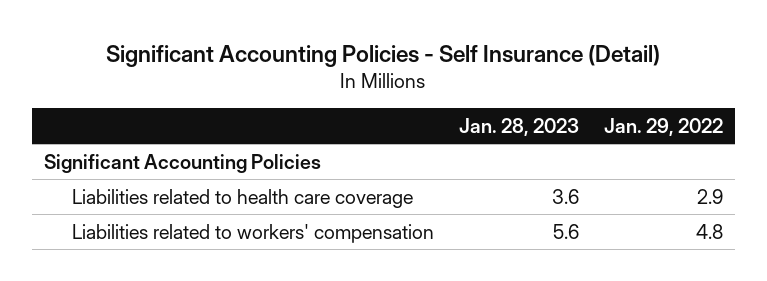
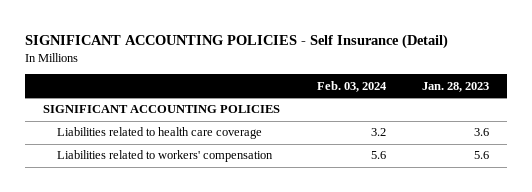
[106,44,661,67] Significant Accounting Policies - Self Insurance (Detail) -> [25,33,449,49] SIGNIFICANT ACCOUNTING POLICIES - Self Insurance (Detail)
[603,117,723,136] Jan. 29, 2022 -> none
none -> [316,80,387,92] Feb. 03, 2024
[44,153,322,173] Significant Accounting Policies -> [43,105,281,114] SIGNIFICANT ACCOUNTING POLICIES

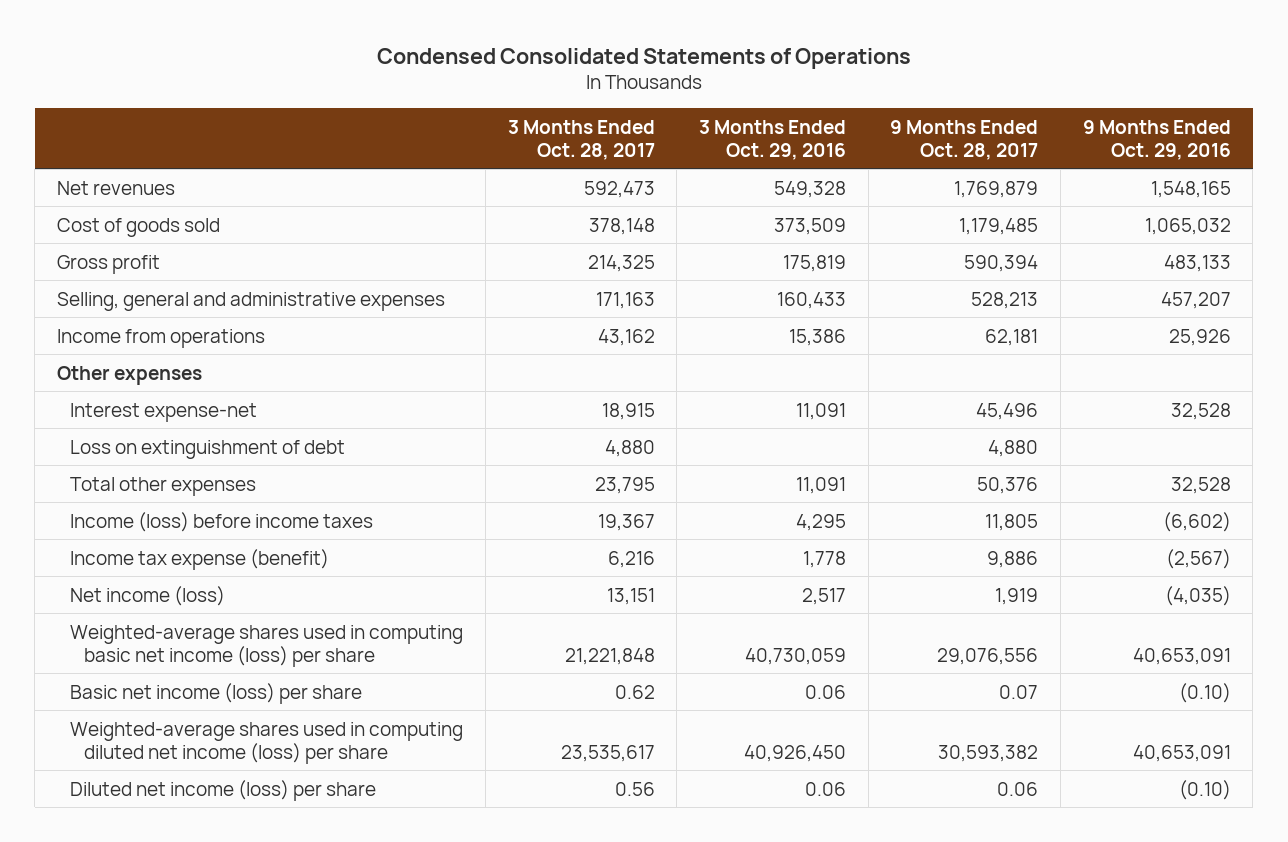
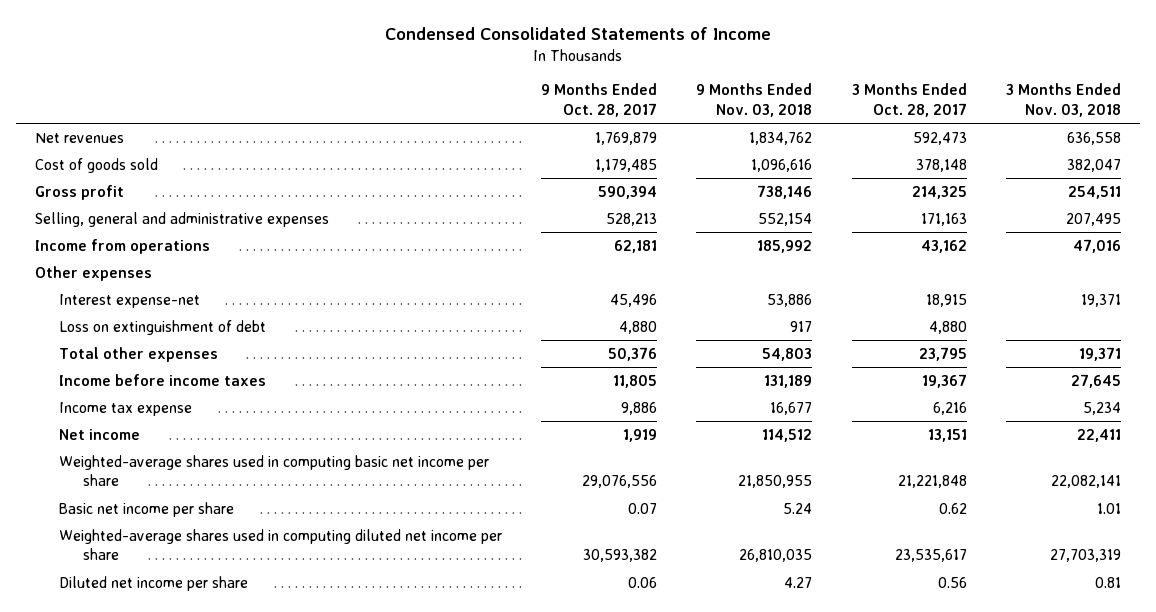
[376,47,911,69] Condensed Consolidated Statements of Operations -> [384,26,771,40] Condensed Consolidated Statements of Income
[698,119,846,160] 3 Months Ended Oct. 29, 2016 -> none
[1082,119,1231,160] 9 Months Ended Oct. 29, 2016 -> none
none -> [696,83,813,117] 9 Months Ended Nov. 03, 2018
none -> [1005,83,1121,117] 3 Months Ended Nov. 03, 2018
[70,511,374,532] Income (loss) before income taxes -> [59,373,267,386] Income before income taxes
[70,548,330,570] Income tax expense (benefit) -> [59,401,193,416] Income tax expense
[70,585,226,606] Net income (loss) -> [59,428,141,440] Net income
[70,624,464,667] Weighted-average shares used in computing basic net income (loss) per share -> [59,454,490,487] Weighted-average shares used in computing basic net income per share
[70,682,363,704] Basic net income (loss) per share -> [59,501,235,517] Basic net income per share
[70,721,464,764] Weighted-average shares used in computing diluted net income (loss) per share -> [59,528,503,561] Weighted-average shares used in computing diluted net income per share
[70,779,377,801] Diluted net income (loss) per share -> [59,575,249,591] Diluted net income per share

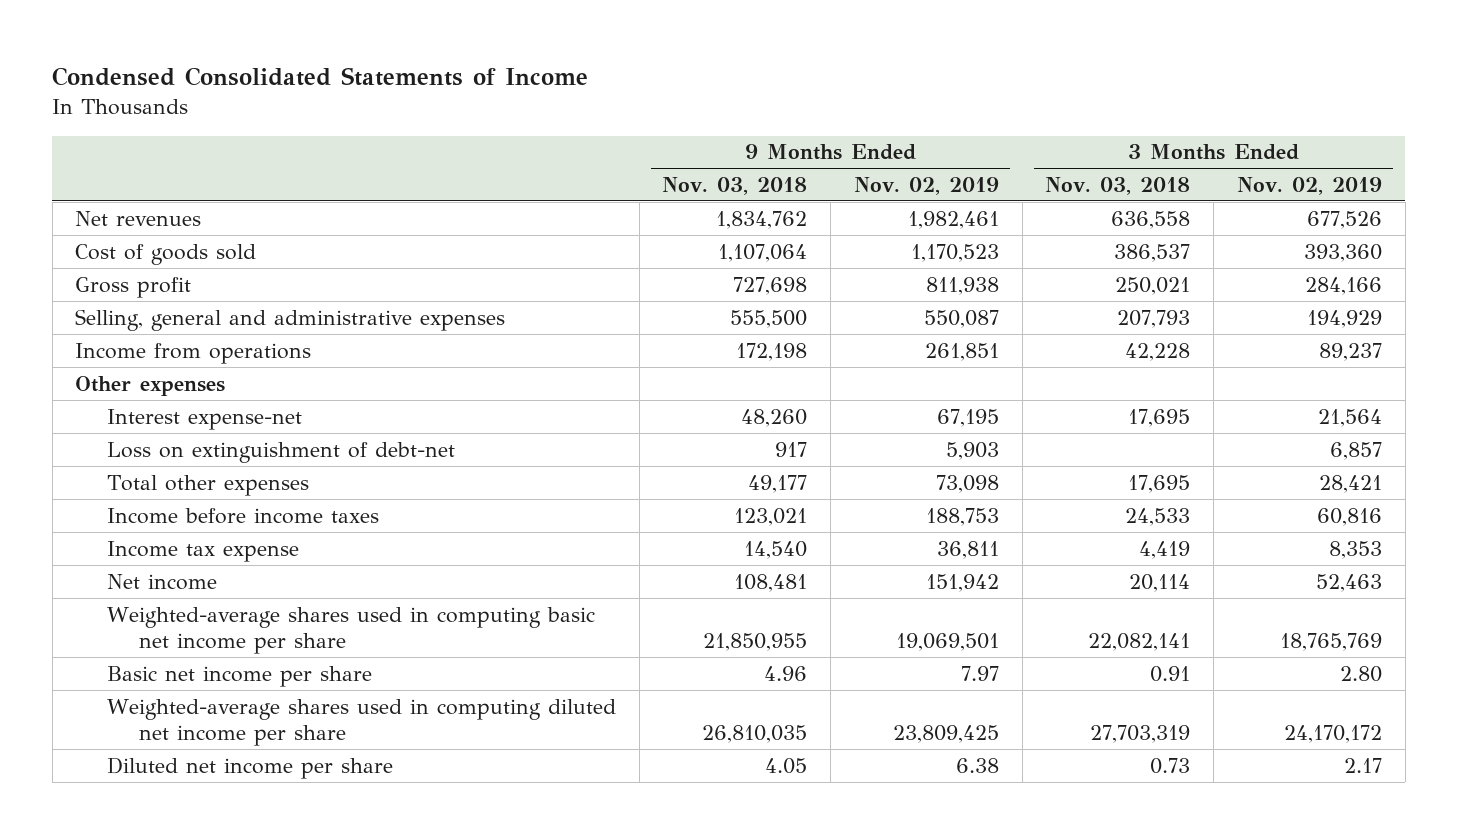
[541,83,658,117] 9 Months Ended Oct. 28, 2017 -> none
[851,83,967,117] 3 Months Ended Oct. 28, 2017 -> none
none -> [853,176,999,195] Nov. 02, 2019
none -> [1236,176,1382,195] Nov. 02, 2019
[751,158,813,172] 1,096,616 -> [718,243,808,262] 1,107,064
[1066,158,1121,172] 382,047 -> [1114,243,1191,262] 386,537
[757,184,813,199] 738,146 -> [733,276,808,295] 727,698
[1067,185,1121,199] 254,511 -> [1115,276,1191,295] 250,021
[758,212,813,226] 552,154 -> [730,309,808,328] 555,500
[1065,212,1121,226] 207,495 -> [1117,309,1191,328] 207,793
[757,239,813,253] 185,992 -> [736,342,808,361] 172,198
[1072,238,1121,253] 47,016 -> [1125,342,1191,361] 42,228
[767,293,813,307] 53,886 -> [741,408,808,427] 48,260
[1080,293,1121,307] 19,371 -> [1128,408,1191,427] 17,695
[59,319,267,335] Loss on extinguishment of debt -> [106,441,455,463] Loss on extinguishment of debt-net
[762,347,813,361] 54,803 -> [748,474,808,493] 49,177
[1078,346,1121,361] 19,371 -> [1128,474,1191,493] 17,695
[764,374,813,388] 131,189 -> [734,507,808,526] 123,021
[1070,373,1121,388] 27,645 -> [1125,507,1191,526] 24,533
[770,401,813,415] 16,677 -> [744,540,808,559] 14,540
[1082,401,1121,415] 5,234 -> [1139,540,1191,559] 4,419
[762,428,813,442] 114,512 -> [734,573,808,592] 108,481
[1076,428,1121,442] 22,411 -> [1129,573,1191,592] 20,114
[783,502,813,514] 5.24 -> [764,665,808,681] 4.96
[1096,502,1121,514] 1.01 -> [1150,665,1191,682] 0.91
[784,576,813,588] 4.27 -> [765,757,808,774] 4.05
[1094,576,1121,588] 0.81 -> [1150,757,1191,774] 0.73

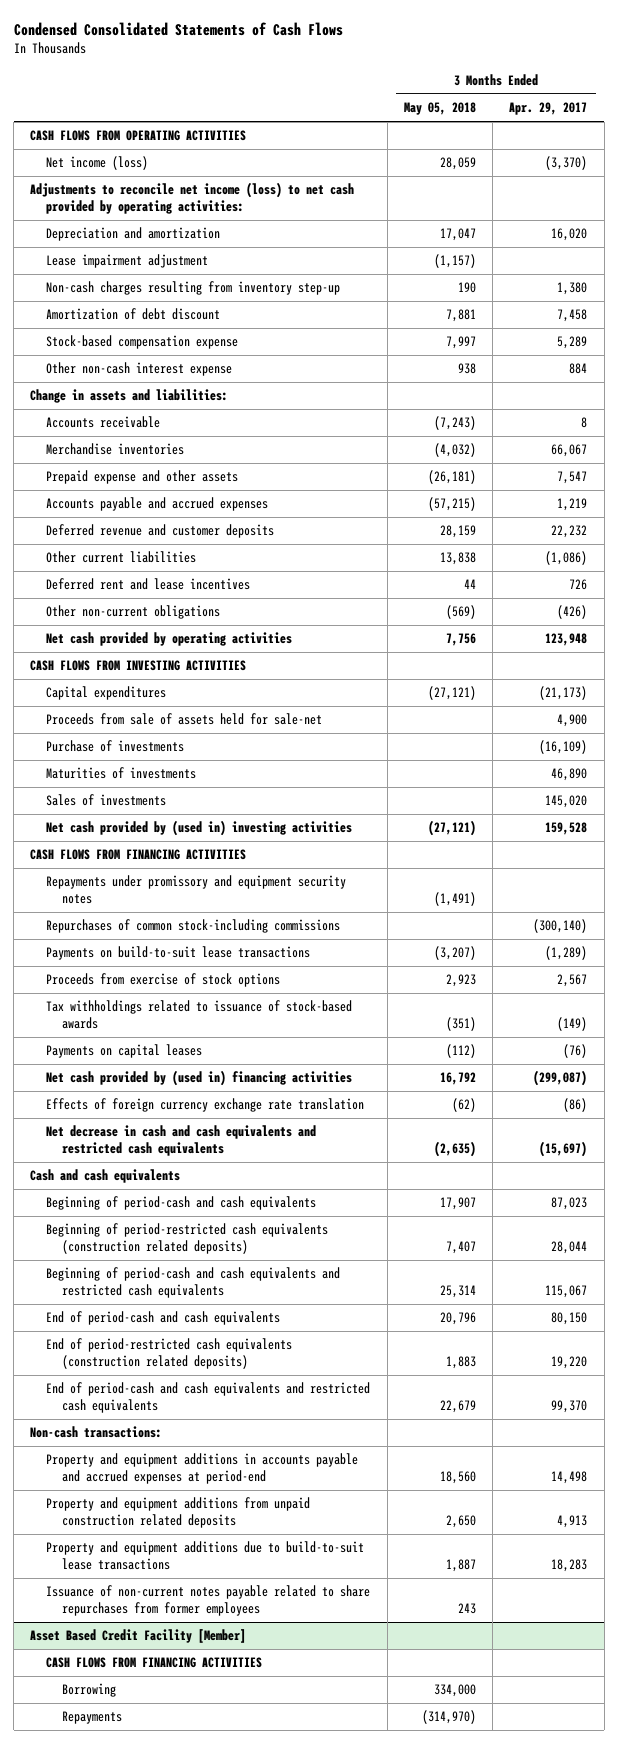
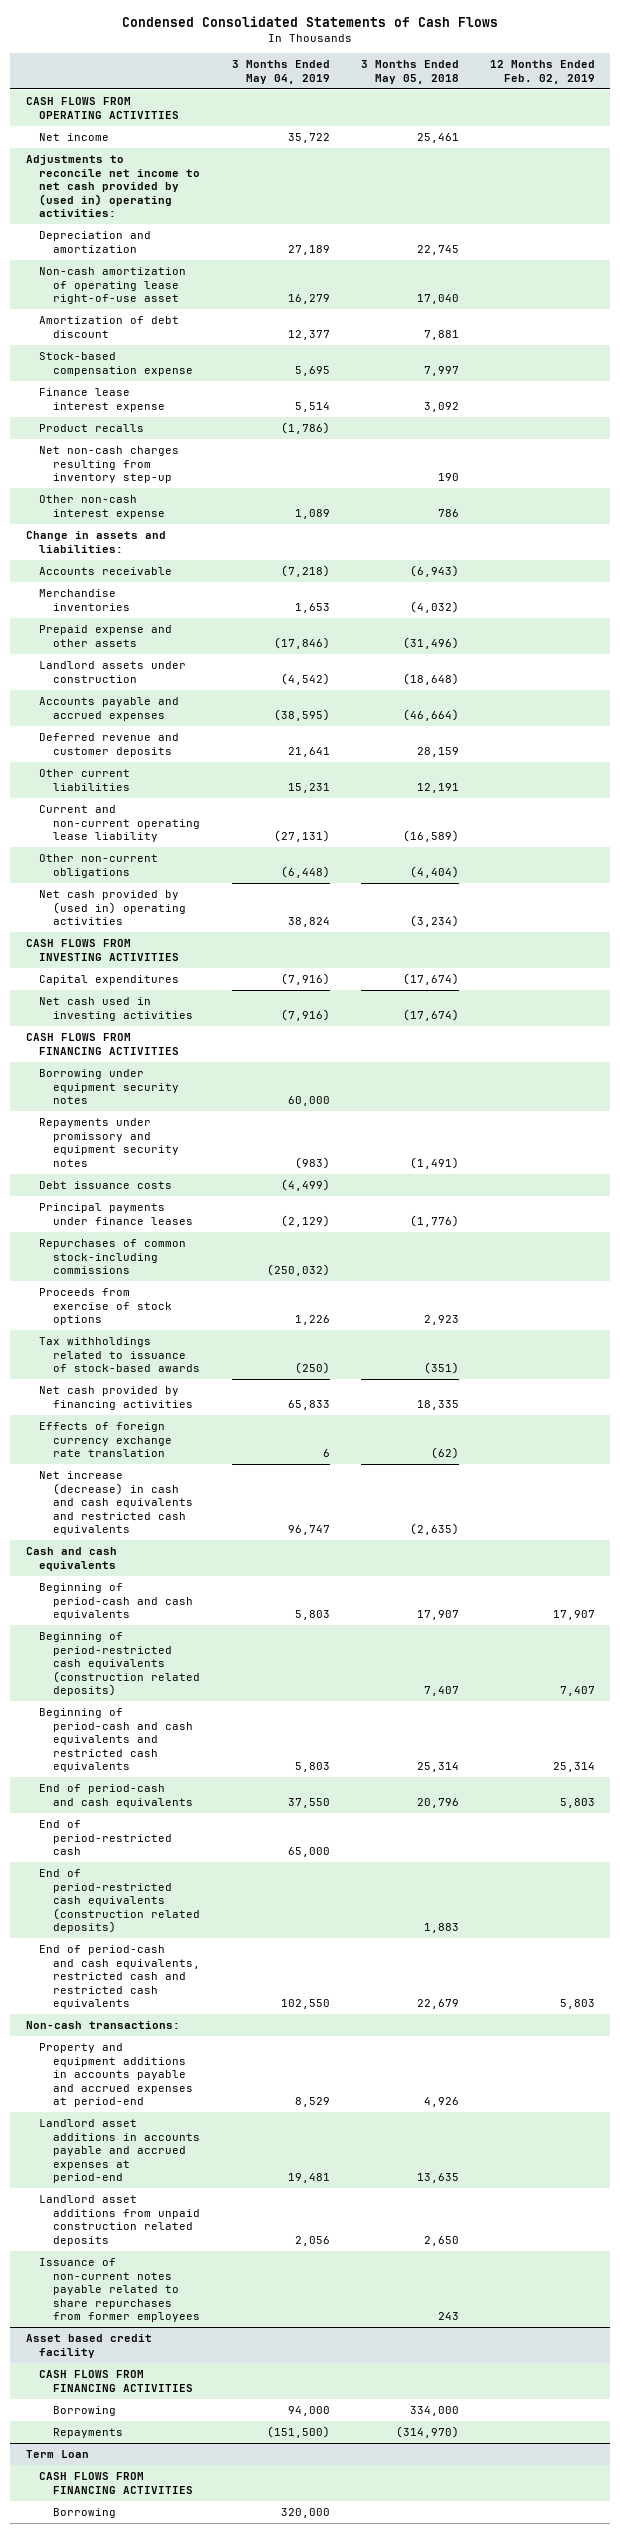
[509,102,588,116] Apr. 29, 2017 -> none
none -> [231,60,330,84] 3 Months Ended May 04, 2019
none -> [489,60,595,84] 12 Months Ended Feb. 02, 2019
[46,254,209,269] Lease impairment adjustment -> none
[46,281,341,296] Non-cash charges resulting from inventory step-up -> none
[46,156,149,171] Net income (loss) -> [39,133,110,142] Net income
[439,157,476,171] 28,059 -> [416,133,459,144] 25,461
[30,182,355,214] Adjustments to reconcile net income (loss) to net cash provided by operating activities: -> [25,155,201,217] Adjustments to reconcile net income to net cash provided by (used in) operating activities:
[439,228,476,242] 17,047 -> [416,244,459,255] 22,745
none -> [39,267,187,305] Non-cash amortization of operating lease right-of-use asset
none -> [39,388,166,412] Finance lease interest expense
none -> [39,424,145,433] Product recalls
none -> [39,446,180,484] Net non-cash charges resulting from inventory step-up
[457,363,476,375] 938 -> [437,508,459,517] 786
[433,416,476,431] (7,243) -> [409,565,459,578] (6,943)
[427,470,476,485] (26,181) -> [402,636,459,649] (31,496)
none -> [39,661,187,683] Landlord assets under construction
[427,497,476,512] (57,215) -> [402,708,459,721] (46,664)
[46,578,251,591] Deferred rent and lease incentives -> none
[439,552,476,566] 13,838 -> [416,782,459,793] 12,191
none -> [39,805,201,843] Current and non-current operating lease liability
[445,605,476,620] (569) -> [409,865,459,878] (4,404)
[46,632,293,647] Net cash provided by operating activities -> [39,890,187,926] Net cash provided by (used in) operating activities
[445,633,476,647] 7,756 -> [409,915,459,928] (3,234)
[46,713,323,726] Proceeds from sale of assets held for sale-net -> none
[46,740,185,753] Purchase of investments -> none
[46,767,197,780] Maturities of investments -> none
[46,794,167,807] Sales of investments -> none
[427,686,476,701] (27,121) -> [402,973,459,986] (17,674)
[46,820,353,837] Net cash provided by (used in) investing activities -> [39,997,194,1021] Net cash used in investing activities
[427,820,476,837] (27,121) -> [402,1008,459,1021] (17,674)
none -> [39,1069,180,1105] Borrowing under equipment security notes
none -> [39,1181,173,1190] Debt issuance costs
none -> [39,1203,194,1225] Principal payments under finance leases
[46,946,311,961] Payments on build-to-suit lease transactions -> none
[46,1044,203,1059] Payments on capital leases -> none
[46,1070,353,1087] Net cash provided by (used in) financing activities -> [39,1386,194,1410] Net cash provided by financing activities
[439,1072,476,1086] 16,792 -> [416,1399,459,1410] 18,335
[46,1125,317,1156] Net decrease in cash and cash equivalents and restricted cash equivalents -> [39,1471,194,1535] Net increase (decrease) in cash and cash equivalents and restricted cash equivalents
none -> [39,1820,173,1856] End of period-restricted cash
[46,1382,371,1413] End of period-cash and cash equivalents and restricted cash equivalents -> [39,1945,201,2009] End of period-cash and cash equivalents, restricted cash and restricted cash equivalents
[46,1541,365,1570] Property and equipment additions due to build-to-suit lease transactions -> none
[439,1470,476,1484] 18,560 -> [423,2096,459,2107] 4,926
none -> [39,2119,201,2183] Landlord asset additions in accounts payable and accrued expenses at period-end
[46,1497,311,1528] Property and equipment additions from unpaid construction related deposits -> [39,2195,201,2246] Landlord asset additions from unpaid construction related deposits
[30,1629,247,1644] Asset Based Credit Facility [Member] -> [25,2334,152,2358] Asset based credit facility
none -> [25,2450,89,2459] Term Loan
none -> [39,2472,194,2494] CASH FLOWS FROM FINANCING ACTIVITIES
none -> [53,2508,117,2519] Borrowing

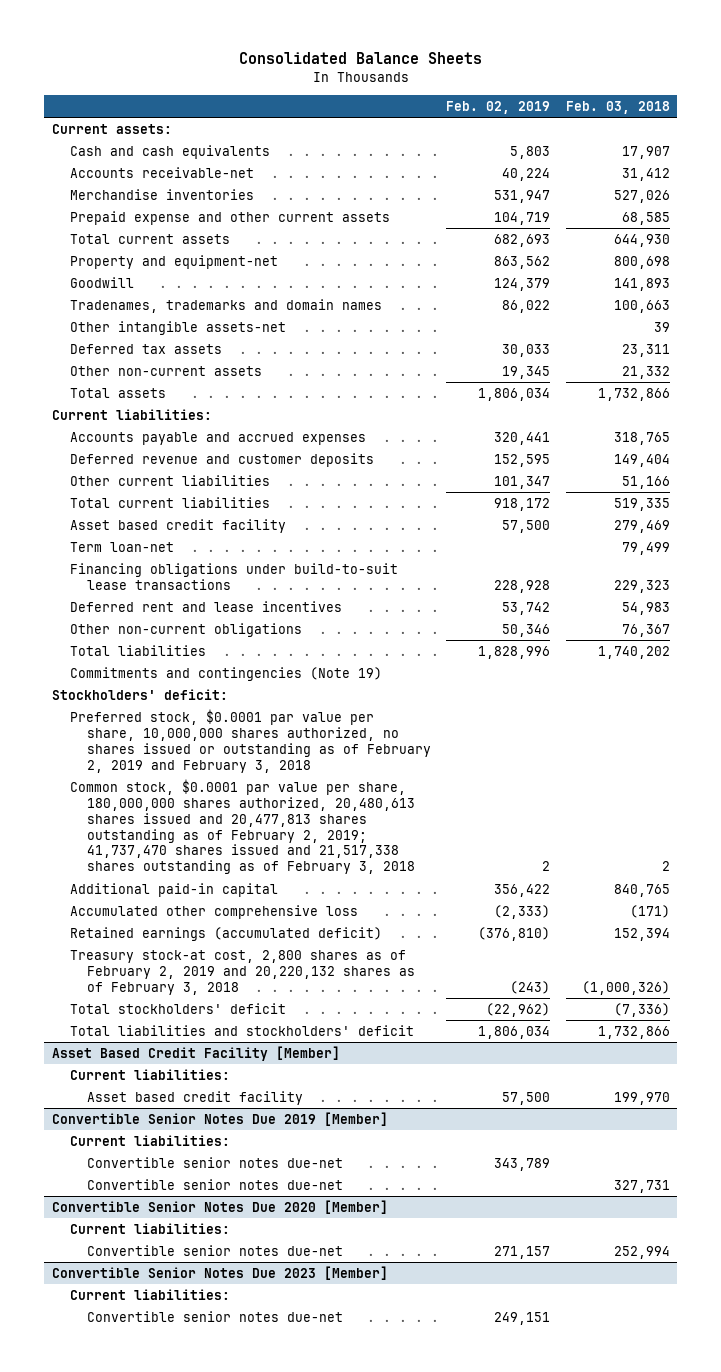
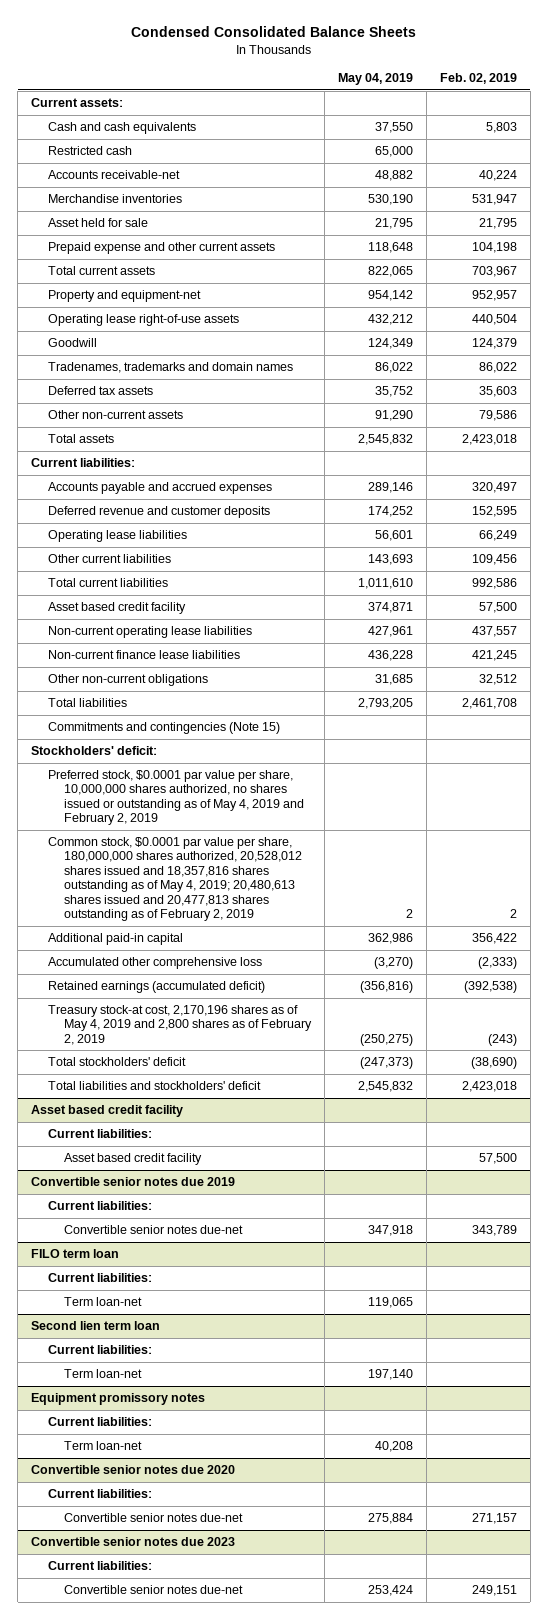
[238,52,482,65] Consolidated Balance Sheets -> [131,26,417,38] Condensed Consolidated Balance Sheets
[565,100,670,114] Feb. 03, 2018 -> none
none -> [337,73,413,86] May 04, 2019
none -> [47,146,132,156] Restricted cash
none -> [47,218,148,228] Asset held for sale
[494,211,551,225] 104,719 -> [471,242,517,254] 104,198
[494,233,551,247] 682,693 -> [471,266,517,278] 703,967
[494,255,551,269] 863,562 -> [471,290,517,302] 952,957
none -> [47,314,239,327] Operating lease right-of-use assets
[69,320,286,335] Other intangible assets-net -> none
[502,343,551,357] 30,033 -> [478,386,517,398] 35,603
[502,365,551,379] 19,345 -> [478,410,517,422] 79,586
[478,387,551,401] 1,806,034 -> [461,434,517,446] 2,423,018
[494,431,551,445] 320,441 -> [471,482,517,494] 320,497
none -> [47,530,187,543] Operating lease liabilities
[494,475,551,489] 101,347 -> [471,554,517,566] 109,456
[494,497,551,511] 918,172 -> [471,578,517,590] 992,586
[69,541,174,552] Term loan-net -> none
[69,562,398,590] Financing obligations under build-to-suit lease transactions -> none
[69,600,342,612] Deferred rent and lease incentives -> none
none -> [47,626,252,639] Non-current operating lease liabilities
none -> [47,650,240,660] Non-current finance lease liabilities
[502,623,551,637] 50,346 -> [478,674,517,686] 32,512
[478,645,551,659] 1,828,996 -> [461,698,517,710] 2,461,708
[69,666,382,681] Commitments and contingencies (Note 19) -> [47,722,280,735] Commitments and contingencies (Note 15)
[69,708,432,773] Preferred stock, $0.0001 par value per share, 10,000,000 shares authorized, no shares issued or outstanding as of February 2, 2019 and February 3, 2018 -> [47,770,305,826] Preferred stock, $0.0001 par value per share, 10,000,000 shares authorized, no shares issued or outstanding as of May 4, 2019 and February 2, 2019
[69,778,416,875] Common stock, $0.0001 par value per share, 180,000,000 shares authorized, 20,480,613 shares issued and 20,477,813 shares outstanding as of February 2, 2019; 41,737,470 shares issued and 21,517,338 shares outstanding as of February 3, 2018 -> [47,837,303,922] Common stock, $0.0001 par value per share, 180,000,000 shares authorized, 20,528,012 shares issued and 18,357,816 shares outstanding as of May 4, 2019; 20,480,613 shares issued and 20,477,813 shares outstanding as of February 2, 2019
[478,926,551,941] (376,810) -> [463,981,517,994] (392,538)
[69,949,416,995] Treasury stock-at cost, 2,800 shares as of February 2, 2019 and 20,220,132 shares as of February 3, 2018 -> [47,1005,313,1045] Treasury stock-at cost, 2,170,196 shares as of May 4, 2019 and 2,800 shares as of February 2, 2019
[486,1002,551,1017] (22,962) -> [470,1057,517,1070] (38,690)
[478,1025,551,1039] 1,806,034 -> [461,1081,517,1093] 2,423,018
[51,1045,340,1061] Asset Based Credit Facility [Member] -> [31,1105,184,1118] Asset based credit facility
[51,1111,388,1126] Convertible Senior Notes Due 2019 [Member] -> [31,1177,236,1187] Convertible senior notes due 2019
[87,1178,344,1190] Convertible senior notes due-net -> none
[51,1199,388,1214] Convertible Senior Notes Due 2020 [Member] -> none
none -> [31,1249,120,1259] FILO term loan
none -> [64,1297,143,1307] Term loan-net
none -> [31,1321,161,1331] Second lien term loan
none -> [47,1345,152,1355] Current liabilities:
none -> [64,1369,143,1379] Term loan-net
none -> [31,1393,206,1406] Equipment promissory notes
none -> [47,1417,152,1427] Current liabilities:
none -> [64,1441,143,1451] Term loan-net
none -> [31,1465,236,1475] Convertible senior notes due 2020
none -> [47,1489,152,1499] Current liabilities:
[51,1265,388,1280] Convertible Senior Notes Due 2023 [Member] -> [31,1537,236,1547] Convertible senior notes due 2023

